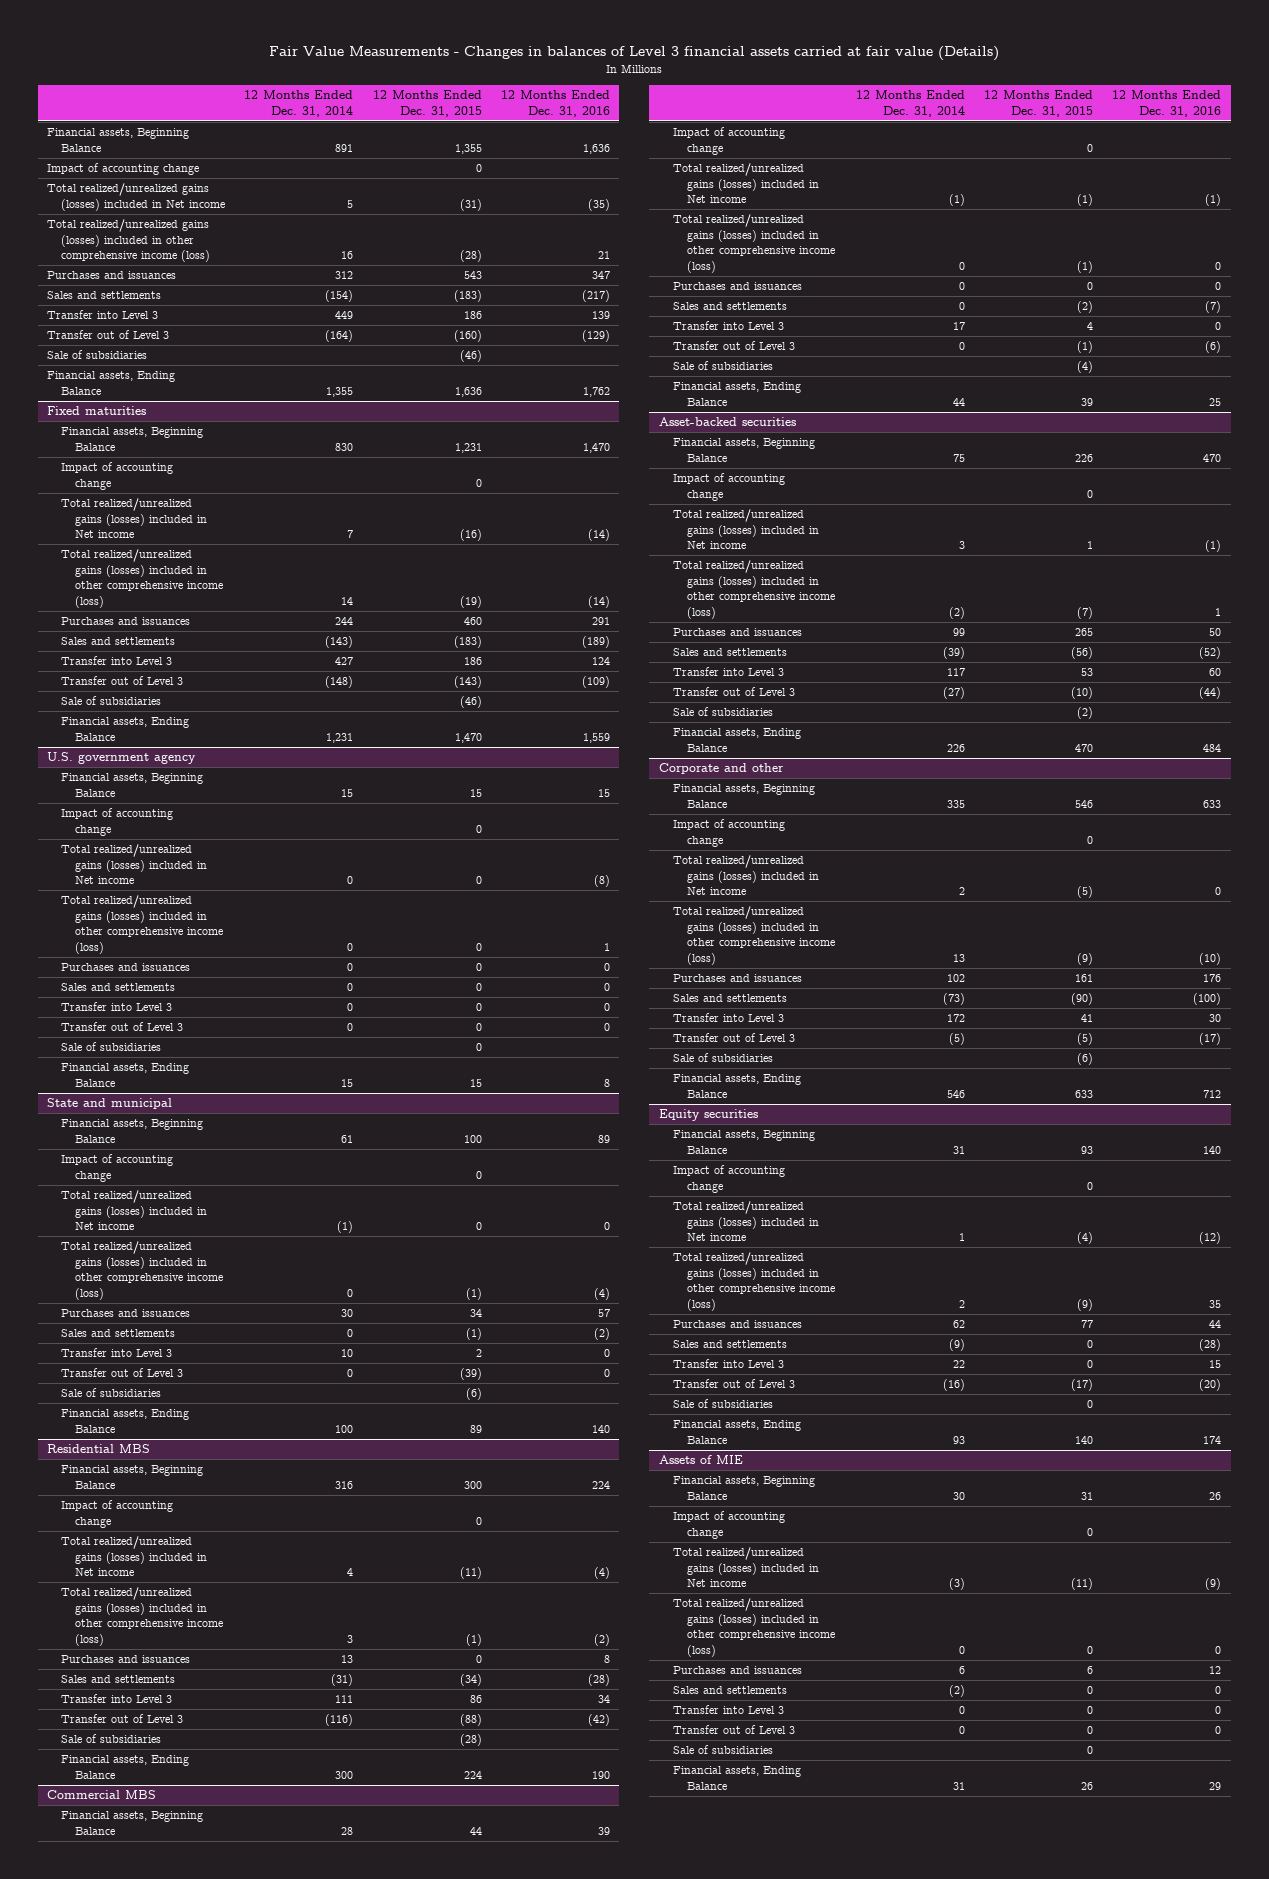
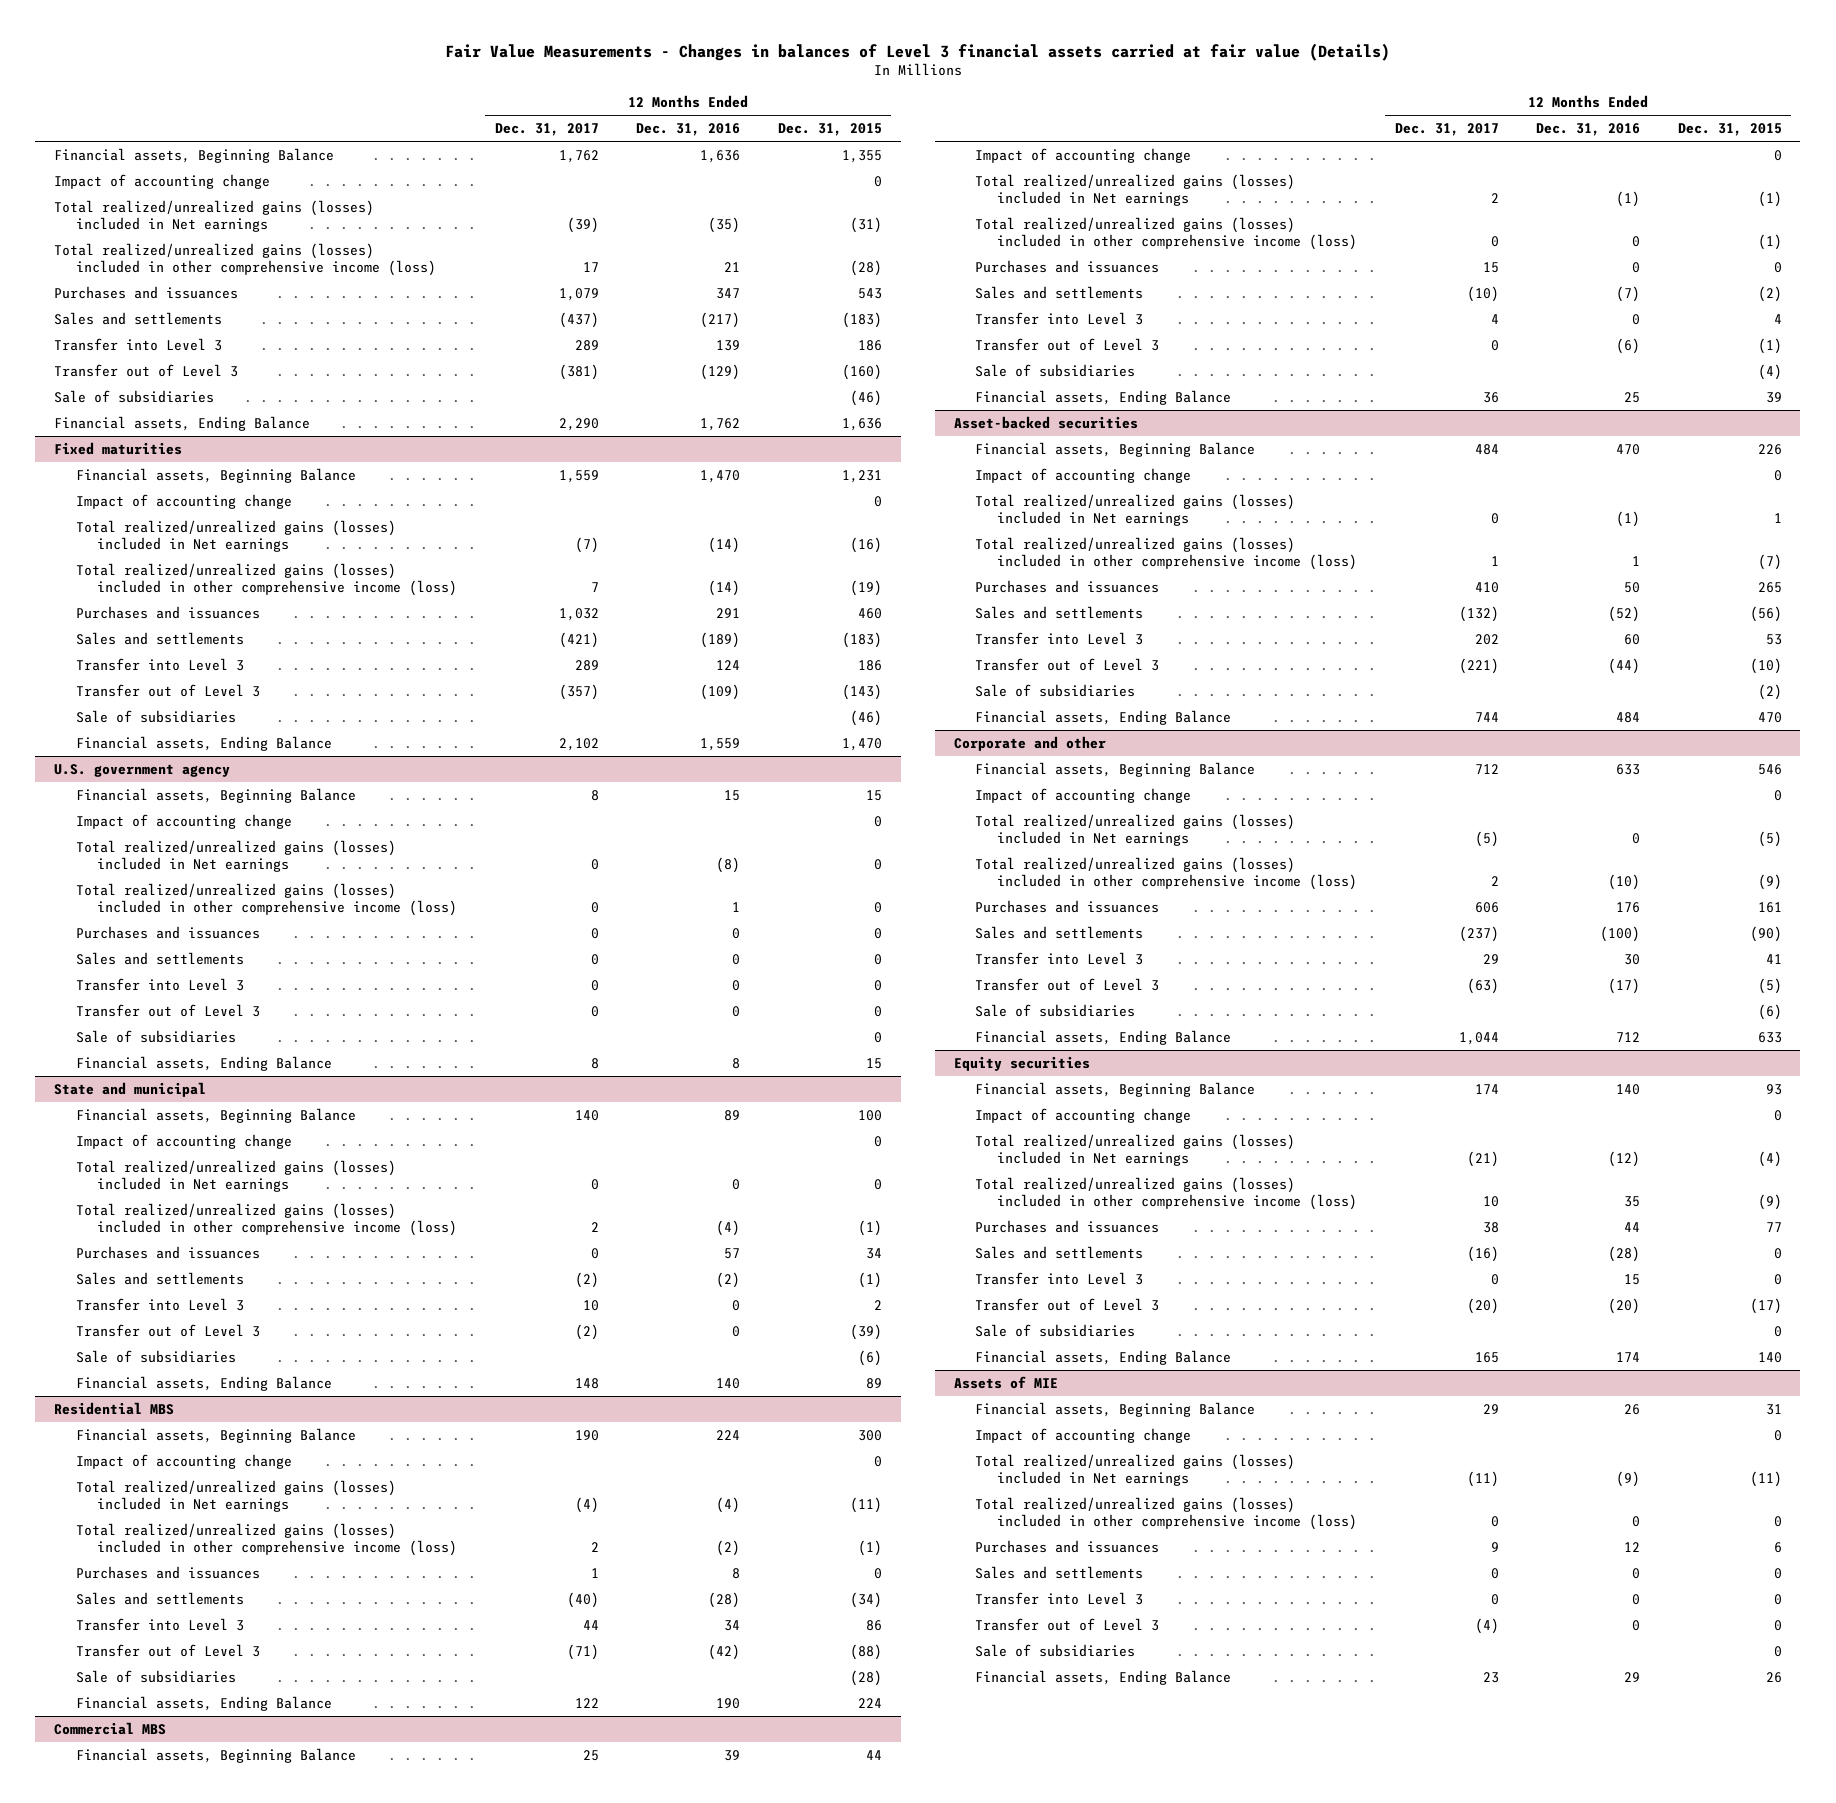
[244,90,354,117] 12 Months Ended Dec. 31, 2014 -> none
none -> [494,123,599,137] Dec. 31, 2017
[47,183,226,211] Total realized/unrealized gains (losses) included in Net income -> [54,199,375,233] Total realized/unrealized gains (losses) included in Net earnings
[61,498,208,539] Total realized/unrealized gains (losses) included in Net income -> [75,519,396,553] Total realized/unrealized gains (losses) included in Net earnings
[61,844,208,885] Total realized/unrealized gains (losses) included in Net income -> [75,839,396,873] Total realized/unrealized gains (losses) included in Net earnings
[61,1190,208,1231] Total realized/unrealized gains (losses) included in Net income -> [75,1159,396,1193] Total realized/unrealized gains (losses) included in Net earnings
[61,1536,208,1577] Total realized/unrealized gains (losses) included in Net income -> [75,1479,396,1513] Total realized/unrealized gains (losses) included in Net earnings
[672,163,819,204] Total realized/unrealized gains (losses) included in Net income -> [975,173,1296,207] Total realized/unrealized gains (losses) included in Net earnings
[672,509,819,550] Total realized/unrealized gains (losses) included in Net income -> [975,493,1296,527] Total realized/unrealized gains (losses) included in Net earnings
[672,855,819,896] Total realized/unrealized gains (losses) included in Net income -> [975,813,1296,847] Total realized/unrealized gains (losses) included in Net earnings
[672,1201,819,1242] Total realized/unrealized gains (losses) included in Net income -> [975,1133,1296,1167] Total realized/unrealized gains (losses) included in Net earnings
[672,1547,819,1588] Total realized/unrealized gains (losses) included in Net income -> [975,1453,1296,1487] Total realized/unrealized gains (losses) included in Net earnings

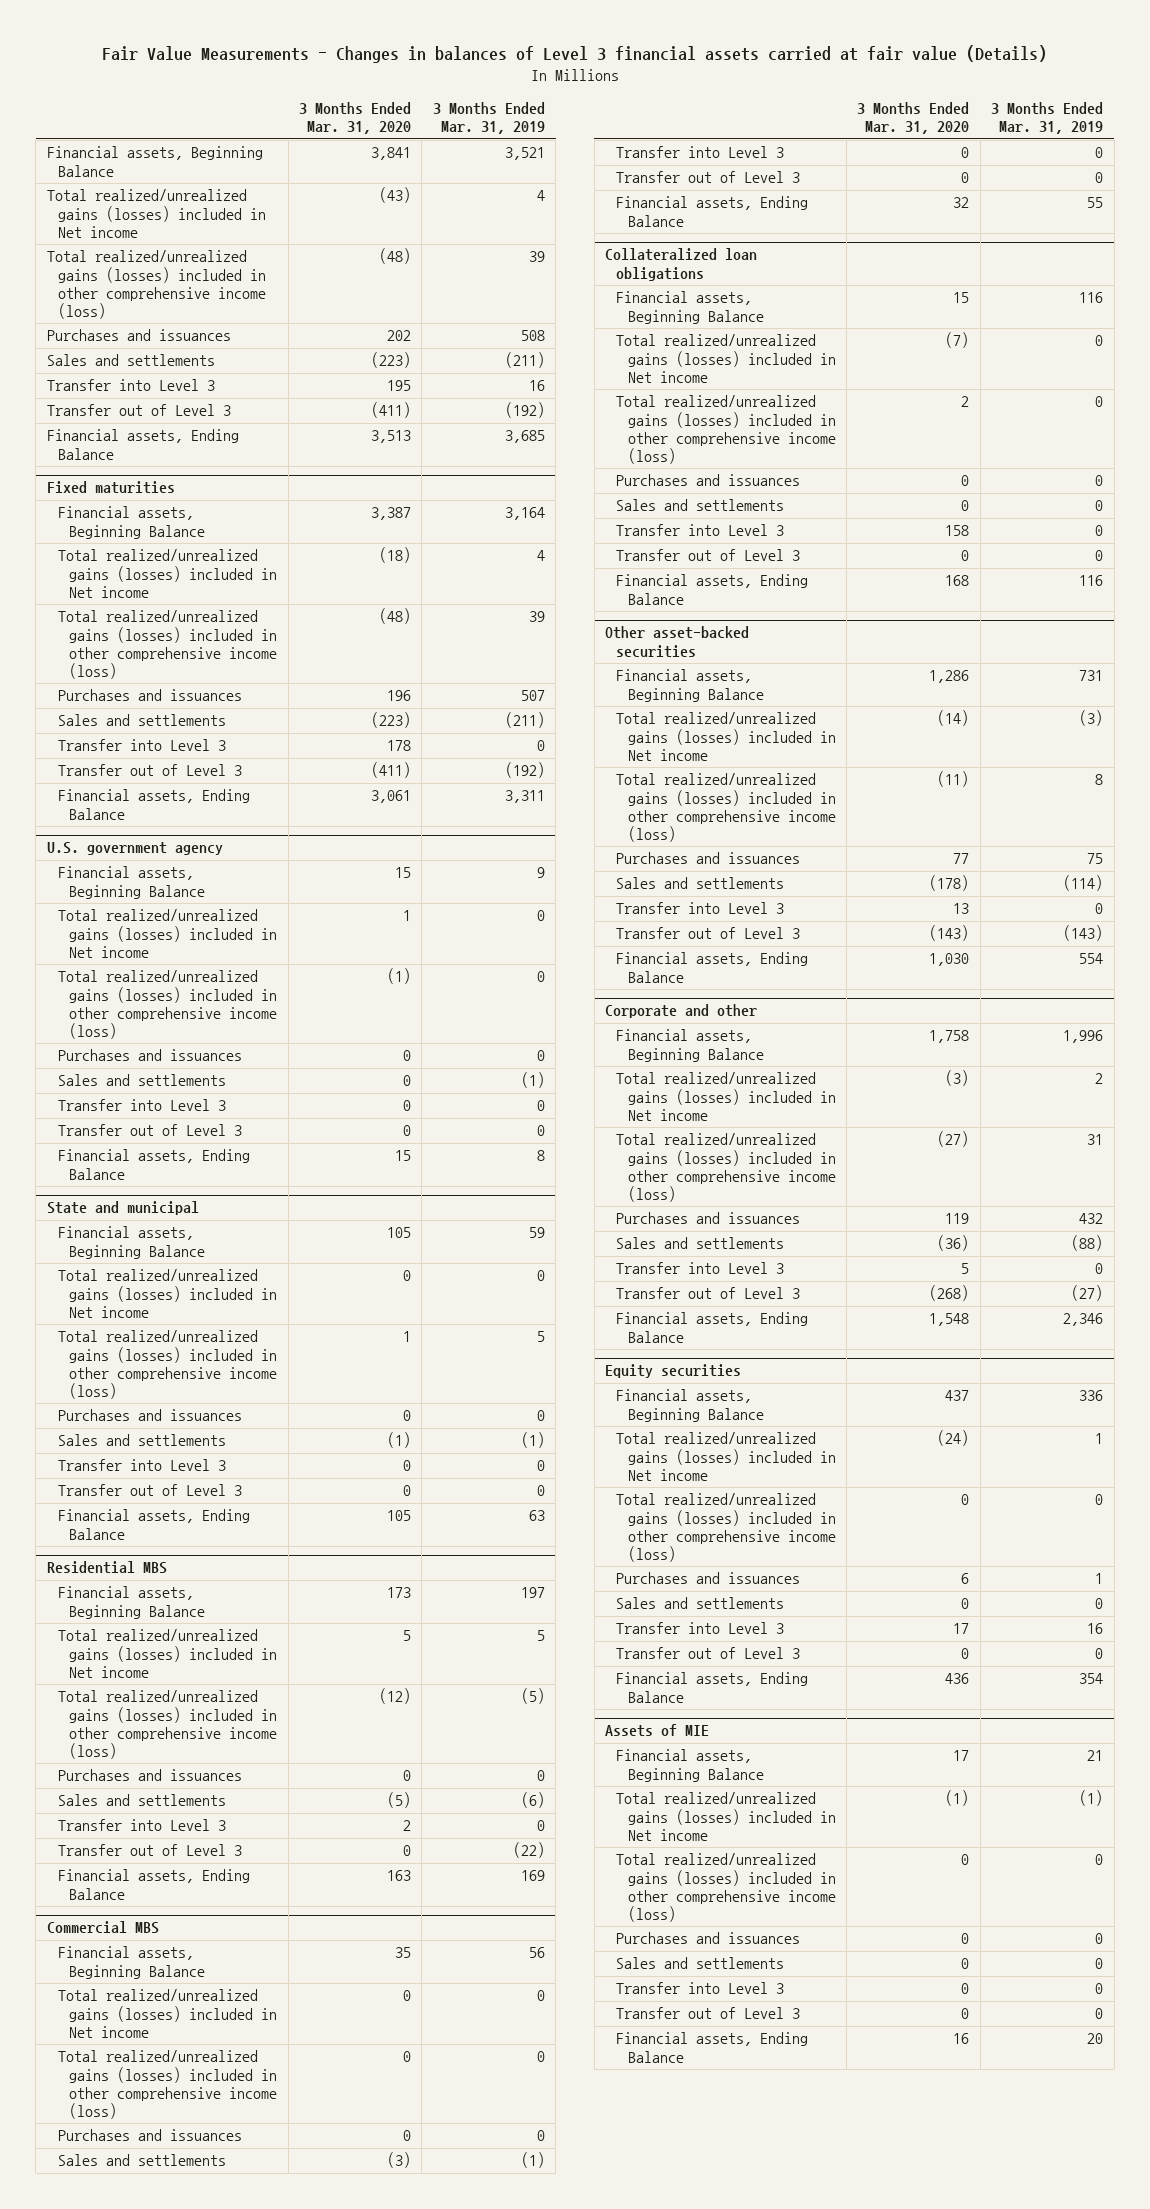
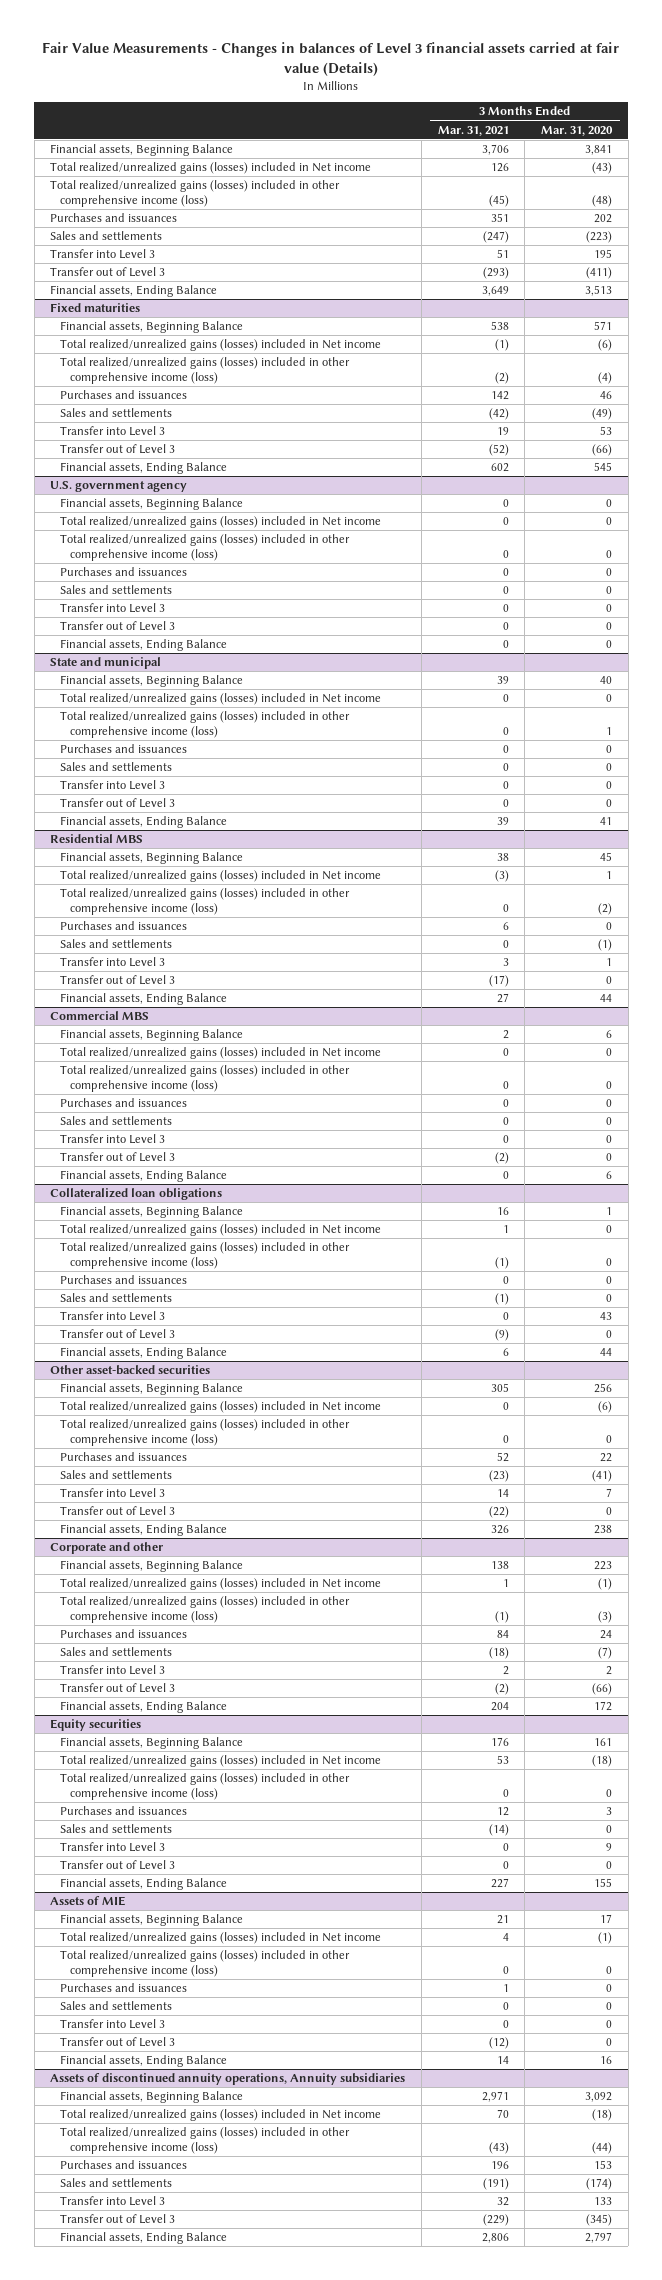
[432,101,545,134] 3 Months Ended Mar. 31, 2019 -> none
none -> [437,125,509,136] Mar. 31, 2021
[371,507,412,521] 3,387 -> [593,321,612,331] 571
[379,547,412,564] (18) -> [597,339,612,352] (6)
[379,608,412,625] (48) -> [597,372,612,385] (4)
[387,690,412,702] 196 -> [599,391,612,400] 46
[371,712,412,729] (223) -> [591,408,612,421] (49)
[387,740,412,752] 178 -> [599,426,612,436] 53
[371,762,412,779] (411) -> [591,444,612,457] (66)
[371,790,412,804] 3,061 -> [593,462,612,472] 545
[395,867,412,879] 15 -> [605,499,612,508] 0
[403,910,412,922] 1 -> [605,517,612,526] 0
[387,968,412,985] (1) -> [605,550,612,559] 0
[395,1150,412,1162] 15 -> [605,640,612,649] 0
[387,1227,412,1239] 105 -> [599,676,612,685] 40
[387,1432,412,1449] (1) -> [605,763,612,772] 0
[387,1510,412,1522] 105 -> [599,817,612,826] 41
[387,1587,412,1599] 173 -> [599,852,612,862] 45
[403,1630,412,1642] 5 -> [605,871,612,880] 1
[379,1688,412,1705] (12) -> [597,903,612,916] (2)
[387,1792,412,1809] (5) -> [597,939,612,952] (1)
[403,1820,412,1832] 2 -> [605,958,612,967] 1
[387,1870,412,1882] 163 -> [599,994,612,1003] 44
[395,1947,412,1959] 35 -> [605,1030,612,1039] 6
[387,2152,412,2169] (3) -> [605,1117,612,1126] 0
[953,197,970,209] 32 -> [605,1171,612,1180] 6
[953,292,970,304] 15 -> [605,1207,612,1216] 1
[945,332,970,349] (7) -> [605,1225,612,1234] 0
[961,396,970,408] 2 -> [605,1258,612,1267] 0
[945,525,970,537] 158 -> [599,1312,612,1321] 43
[945,575,970,587] 168 -> [599,1348,612,1357] 44
[929,670,970,684] 1,286 -> [593,1383,612,1394] 256
[937,710,970,727] (14) -> [597,1401,612,1414] (6)
[937,771,970,788] (11) -> [605,1435,612,1444] 0
[953,853,970,865] 77 -> [599,1453,612,1463] 22
[929,875,970,892] (178) -> [591,1470,612,1483] (41)
[953,903,970,915] 13 -> [605,1488,612,1498] 7
[929,925,970,942] (143) -> [605,1507,612,1516] 0
[929,953,970,967] 1,030 -> [593,1525,612,1535] 238
[929,1030,970,1044] 1,758 -> [593,1561,612,1571] 223
[945,1070,970,1087] (3) -> [597,1578,612,1591] (1)
[937,1131,970,1148] (27) -> [597,1611,612,1624] (3)
[945,1213,970,1225] 119 -> [599,1630,612,1640] 24
[937,1235,970,1252] (36) -> [597,1647,612,1660] (7)
[961,1263,970,1275] 5 -> [605,1666,612,1676] 2
[929,1285,970,1302] (268) -> [591,1683,612,1696] (66)
[929,1313,970,1327] 1,548 -> [593,1701,612,1712] 172
[945,1390,970,1402] 437 -> [593,1738,612,1747] 161
[937,1430,970,1447] (24) -> [591,1755,612,1768] (18)
[961,1573,970,1585] 6 -> [605,1807,612,1816] 3
[953,1623,970,1635] 17 -> [605,1843,612,1852] 9
[945,1673,970,1685] 436 -> [593,1878,612,1888] 155
none -> [50,2073,406,2086] Assets of discontinued annuity operations, Annuity subsidiaries
none -> [60,2091,244,2104] Financial assets, Beginning Balance
none -> [60,2109,382,2122] Total realized/unrealized gains (losses) included in Net income
none -> [60,2127,351,2155] Total realized/unrealized gains (losses) included in other comprehensive income (loss)
none -> [60,2160,188,2170] Purchases and issuances
none -> [60,2178,173,2188] Sales and settlements
none -> [60,2196,166,2207] Transfer into Level 3
none -> [60,2214,176,2225] Transfer out of Level 3
none -> [60,2232,228,2245] Financial assets, Ending Balance

